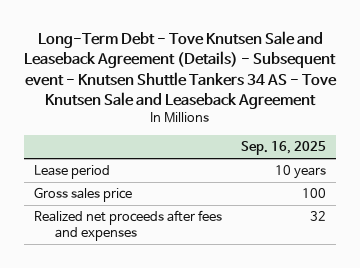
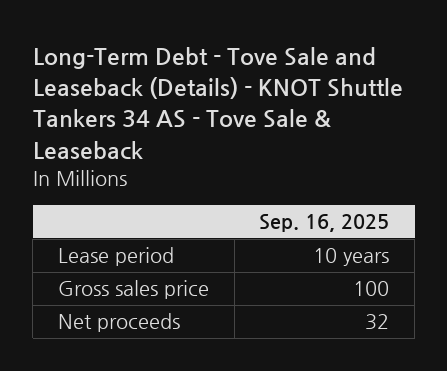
[24,31,338,109] Long-Term Debt - Tove Knutsen Sale and Leaseback Agreement (Details) - Subsequent event - Knutsen Shuttle Tankers 34 AS - Tove Knutsen Sale and Leaseback Agreement -> [32,46,403,160] Long-Term Debt - Tove Sale and Leaseback (Details) - KNOT Shuttle Tankers 34 AS - Tove Sale & Leaseback
[33,210,222,242] Realized net proceeds after fees and expenses -> [57,313,180,333] Net proceeds

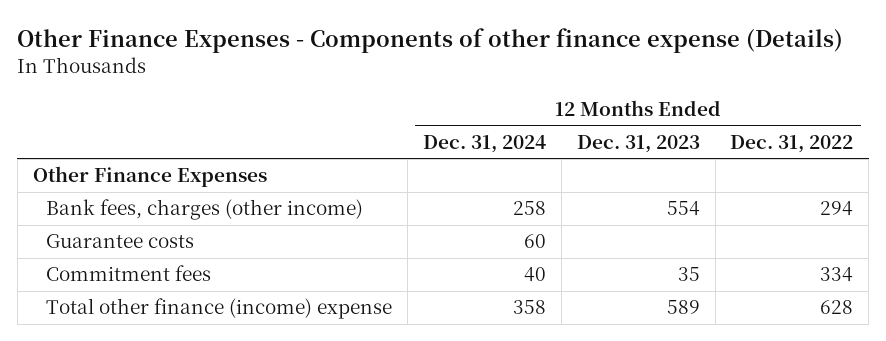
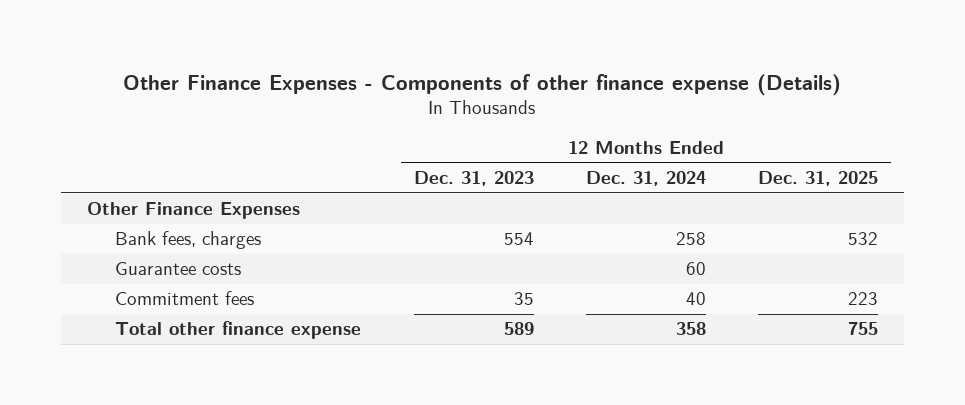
[730,134,854,153] Dec. 31, 2022 -> none
none -> [757,171,878,187] Dec. 31, 2025
[46,199,364,221] Bank fees, charges (other income) -> [115,231,262,250] Bank fees, charges
[46,298,393,320] Total other finance (income) expense -> [115,321,362,340] Total other finance expense

